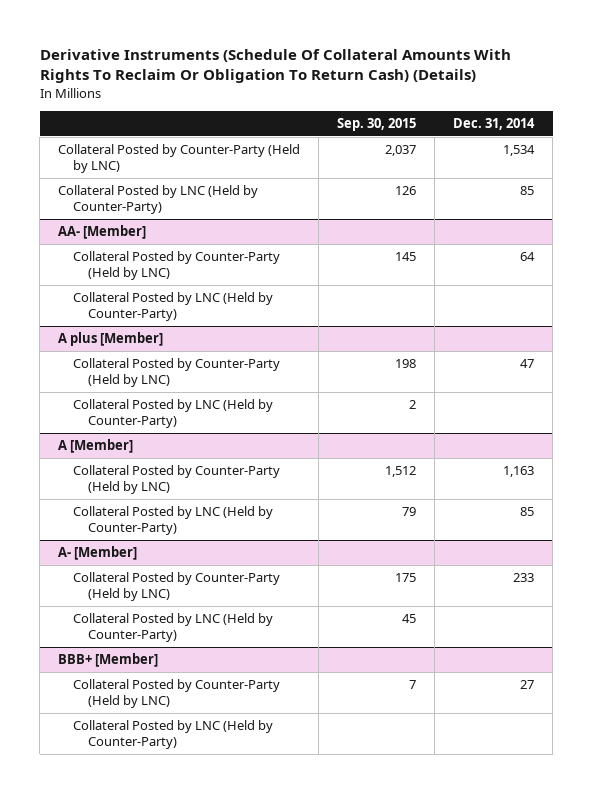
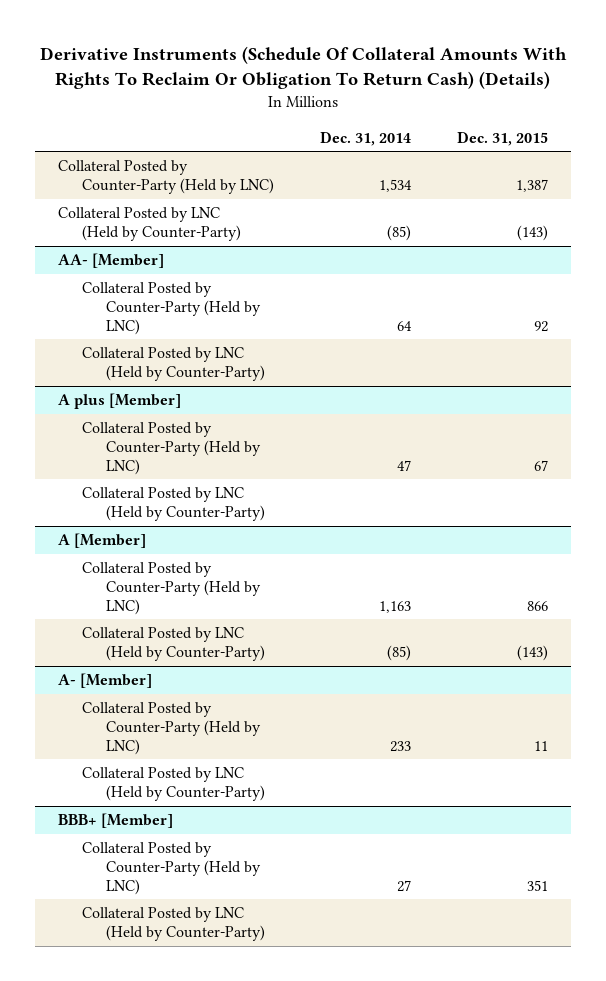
[337,117,417,131] Sep. 30, 2015 -> none
none -> [456,130,548,146] Dec. 31, 2015
[520,186,535,196] 85 -> [386,224,411,241] (85)
[520,507,535,517] 85 -> [386,644,411,661] (85)

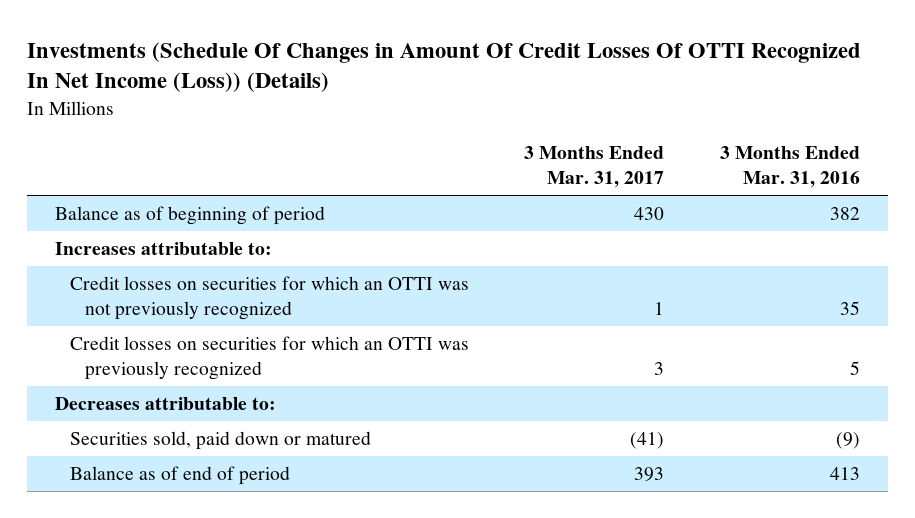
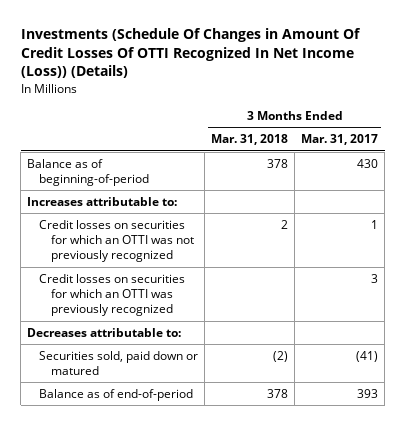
[719,145,860,189] 3 Months Ended Mar. 31, 2016 -> none
none -> [211,134,289,146] Mar. 31, 2018
[55,205,326,225] Balance as of beginning of period -> [27,158,150,187] Balance as of beginning-of-period
[69,465,290,485] Balance as of end of period -> [39,388,194,401] Balance as of end-of-period

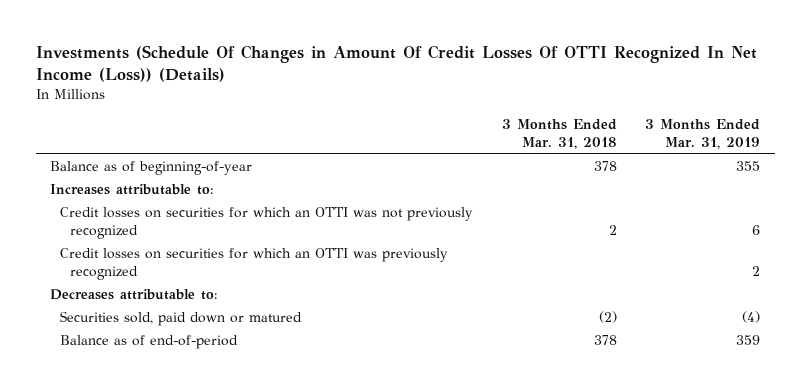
[301,134,379,146] Mar. 31, 2017 -> none
none -> [645,119,761,150] 3 Months Ended Mar. 31, 2019
[27,158,150,187] Balance as of beginning-of-period -> [49,161,252,176] Balance as of beginning-of-year

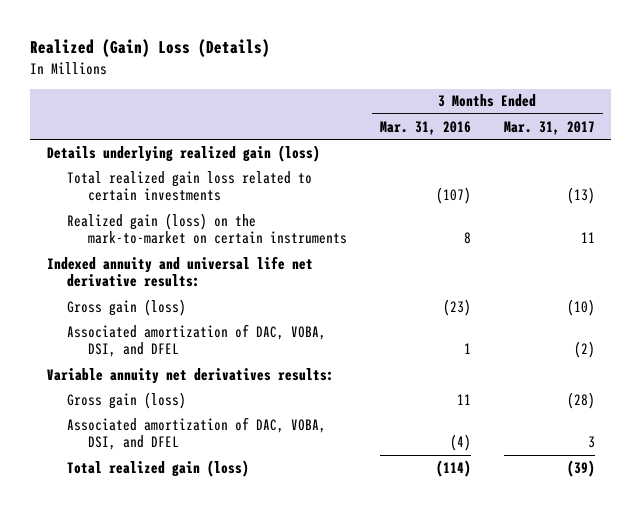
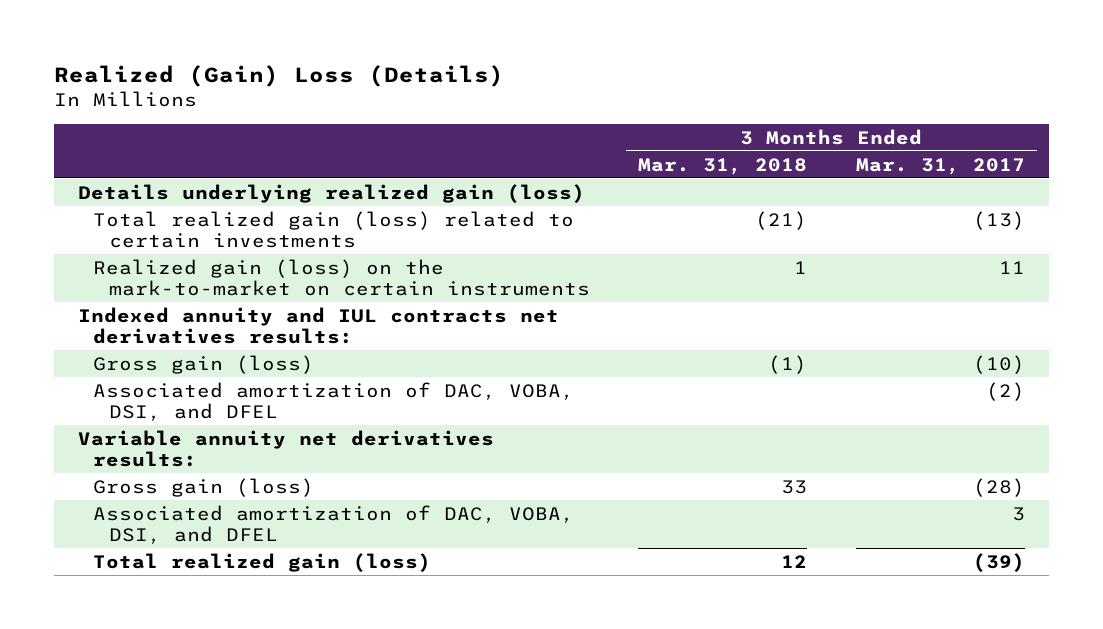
[379,120,471,135] Mar. 31, 2016 -> none
none -> [638,157,808,175] Mar. 31, 2018
[67,170,313,202] Total realized gain loss related to certain investments -> [93,210,575,249] Total realized gain (loss) related to certain investments
[46,255,313,288] Indexed annuity and universal life net derivative results: -> [77,306,559,345] Indexed annuity and IUL contracts net derivatives results:

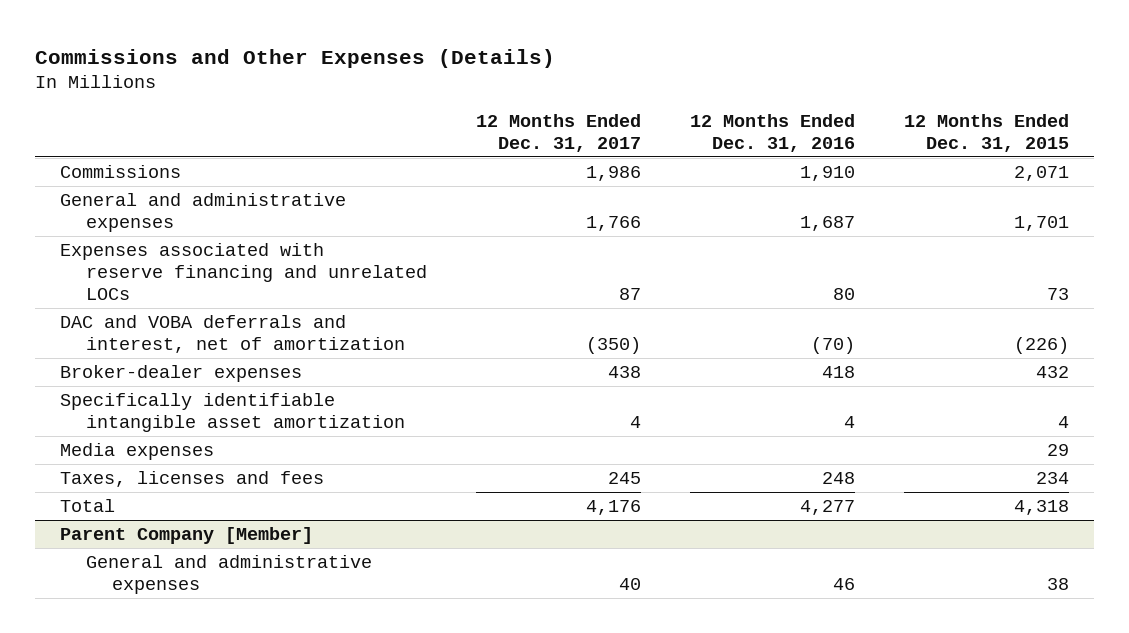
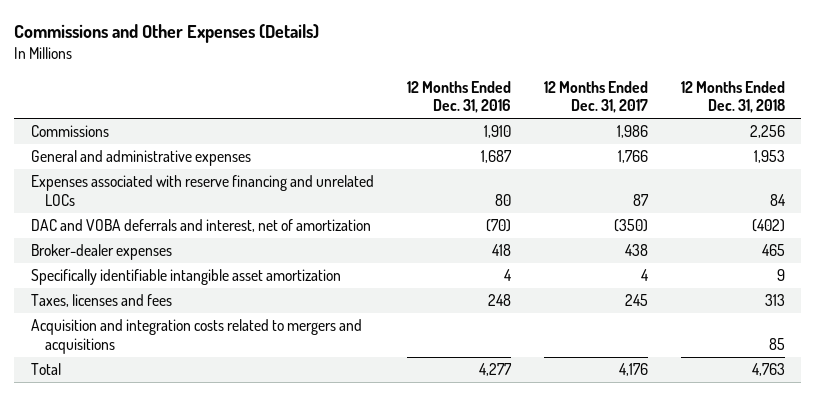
[904,113,1070,152] 12 Months Ended Dec. 31, 2015 -> none
none -> [680,80,785,114] 12 Months Ended Dec. 31, 2018
[59,443,214,461] Media expenses -> none
none -> [30,319,362,354] Acquisition and integration costs related to mergers and acquisitions
[59,527,313,545] Parent Company [Member] -> none
[85,555,372,595] General and administrative expenses -> none

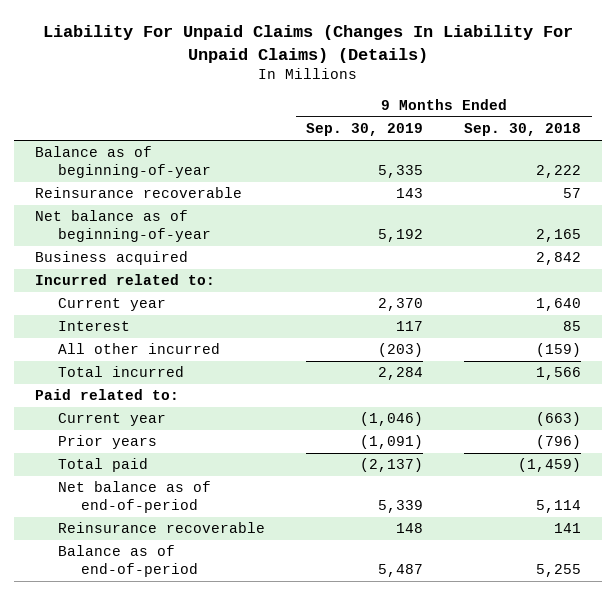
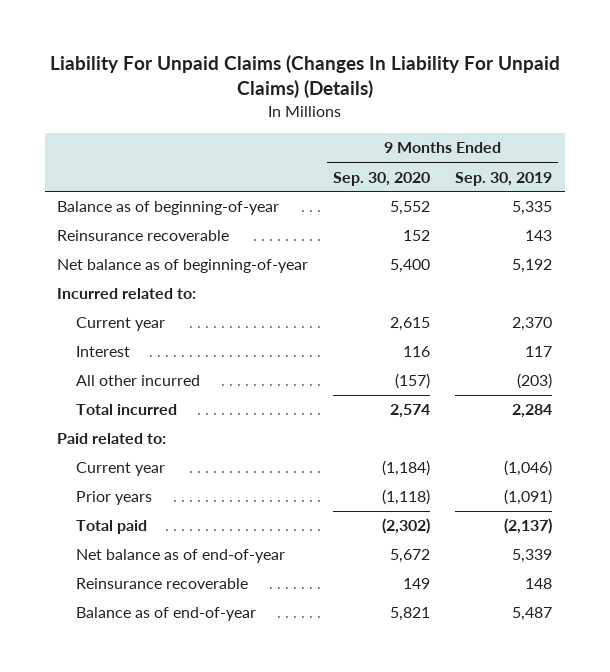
[464,123,582,137] Sep. 30, 2018 -> none
none -> [333,171,431,186] Sep. 30, 2020
[34,251,188,266] Business acquired -> none
[57,481,211,514] Net balance as of end-of-period -> [75,549,285,564] Net balance as of end-of-year
[57,545,198,578] Balance as of end-of-period -> [75,607,256,622] Balance as of end-of-year

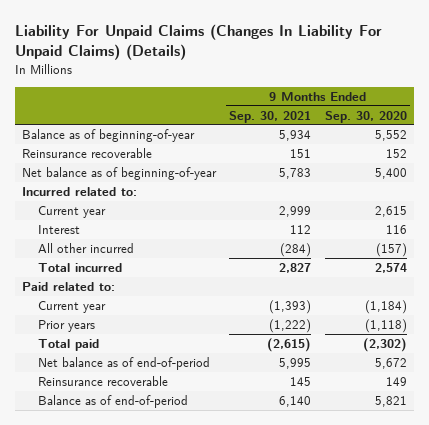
[455,171,553,186] Sep. 30, 2019 -> none
none -> [229,110,312,123] Sep. 30, 2021
[75,549,285,564] Net balance as of end-of-year -> [38,356,211,370] Net balance as of end-of-period
[75,607,256,622] Balance as of end-of-year -> [38,394,189,408] Balance as of end-of-period

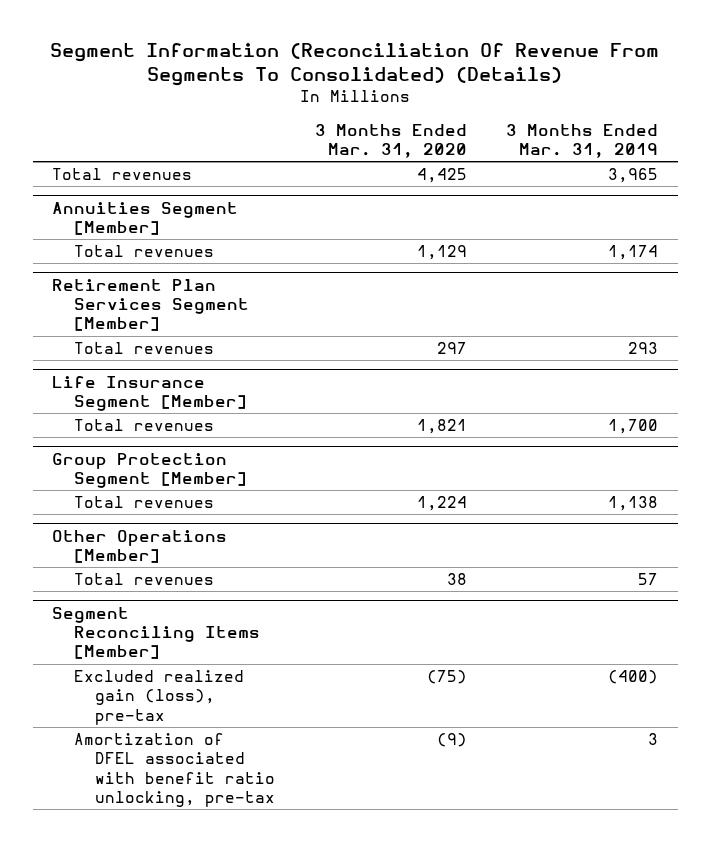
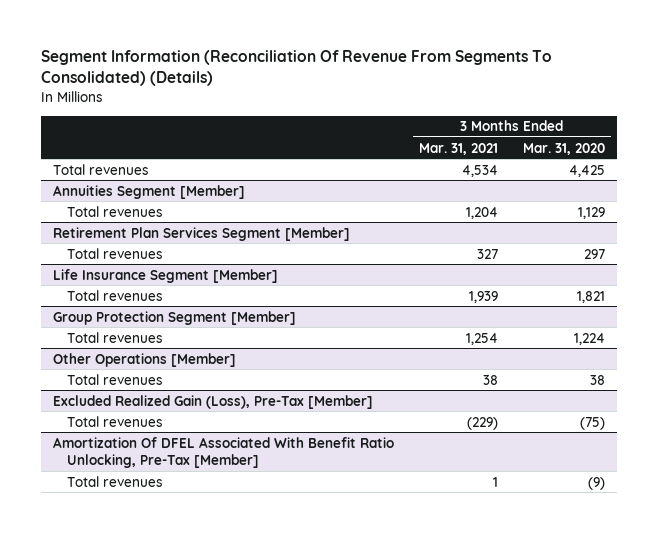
[505,123,658,159] 3 Months Ended Mar. 31, 2019 -> none
none -> [419,142,499,155] Mar. 31, 2021
[52,606,260,660] Segment Reconciling Items [Member] -> none
[73,670,244,725] Excluded realized gain (loss), pre-tax -> none
[73,733,276,807] Amortization of DFEL associated with benefit ratio unlocking, pre-tax -> none
none -> [53,394,374,409] Excluded Realized Gain (Loss), Pre-Tax [Member]
none -> [67,415,163,427] Total revenues
none -> [53,436,395,469] Amortization Of DFEL Associated With Benefit Ratio Unlocking, Pre-Tax [Member]
none -> [67,475,163,487] Total revenues

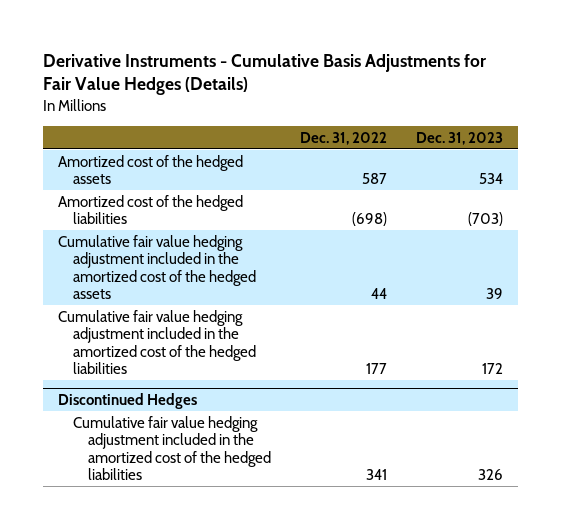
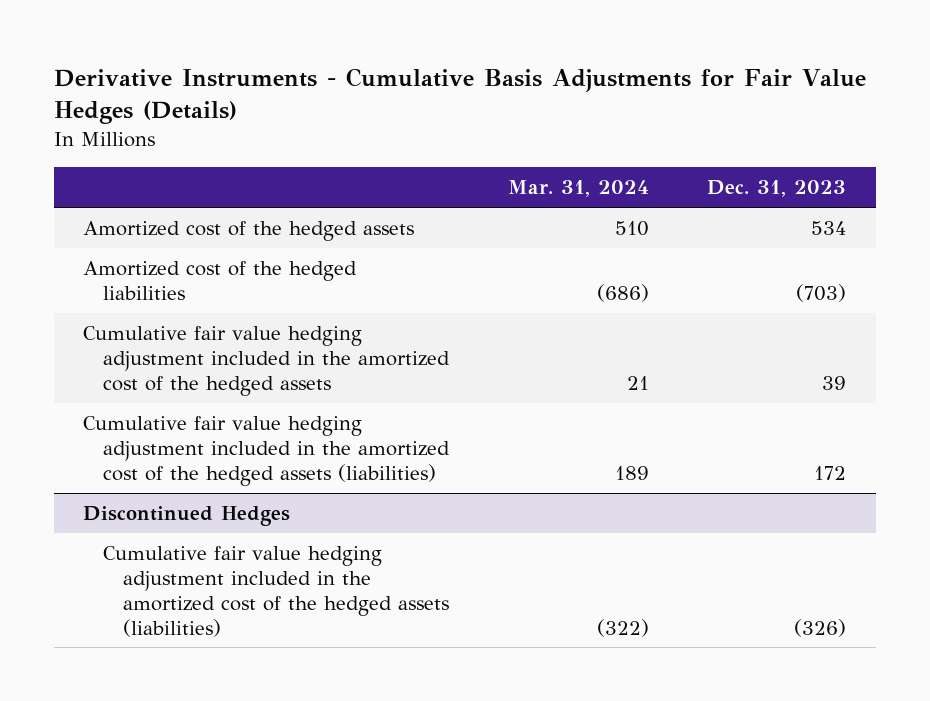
[300,131,388,145] Dec. 31, 2022 -> none
none -> [507,180,649,198] Mar. 31, 2024
[57,309,256,375] Cumulative fair value hedging adjustment included in the amortized cost of the hedged liabilities -> [83,416,451,486] Cumulative fair value hedging adjustment included in the amortized cost of the hedged assets (liabilities)
[72,415,271,481] Cumulative fair value hedging adjustment included in the amortized cost of the hedged liabilities -> [103,546,450,637] Cumulative fair value hedging adjustment included in the amortized cost of the hedged assets (liabilities)
[478,469,504,481] 326 -> [794,618,847,637] (326)

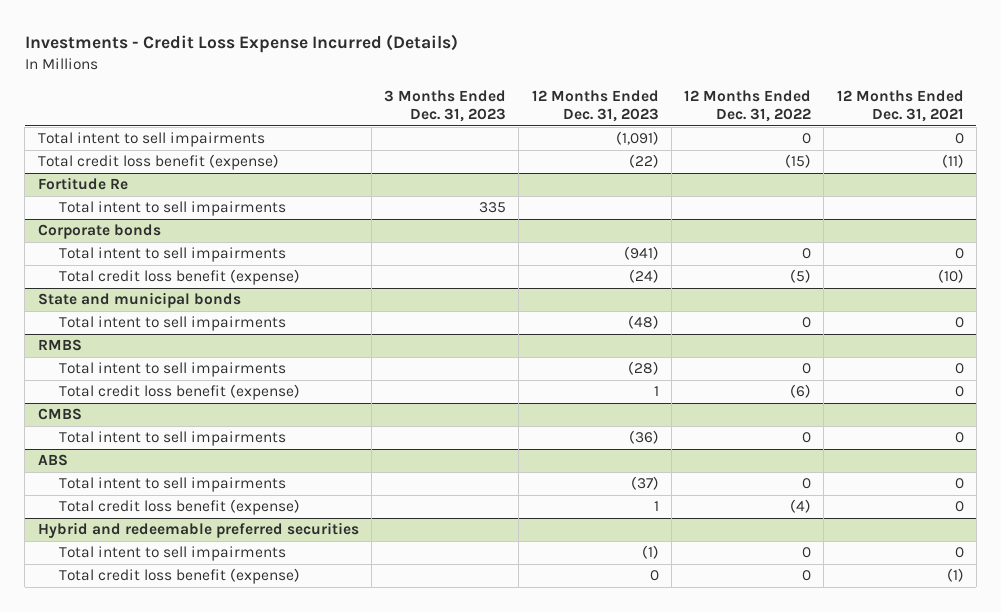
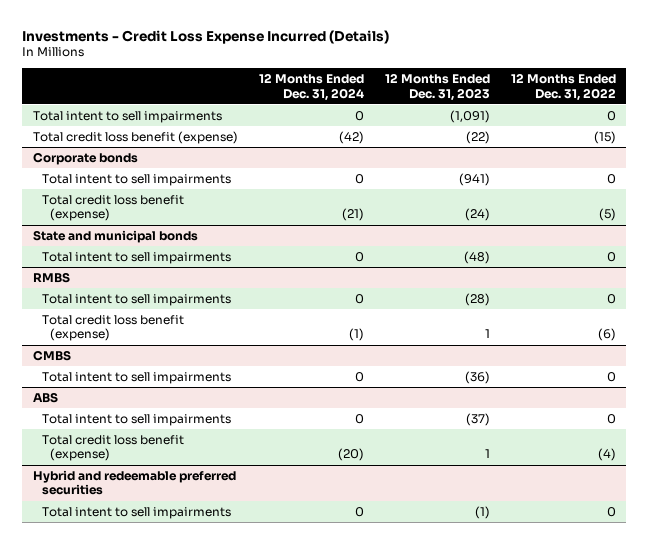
[384,89,507,123] 3 Months Ended Dec. 31, 2023 -> none
[836,89,964,123] 12 Months Ended Dec. 31, 2021 -> none
none -> [258,73,364,101] 12 Months Ended Dec. 31, 2024
[37,177,128,191] Fortitude Re -> none
[59,201,287,217] Total intent to sell impairments -> none
[59,568,301,585] Total credit loss benefit (expense) -> none

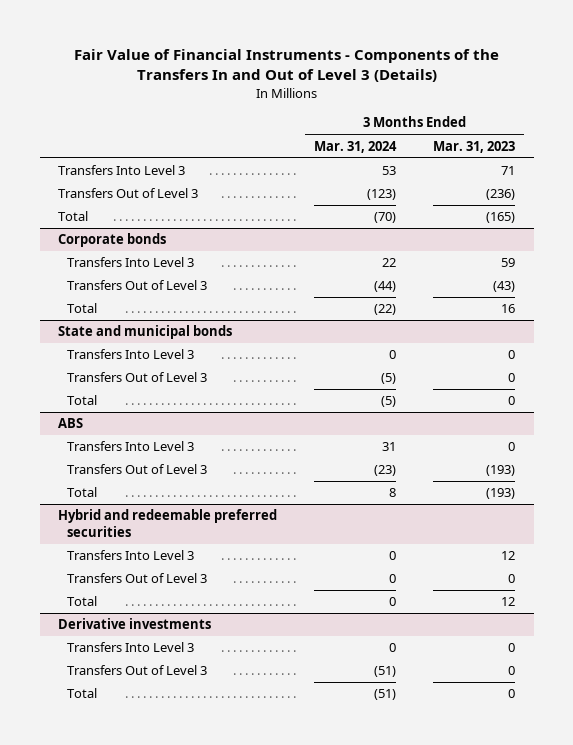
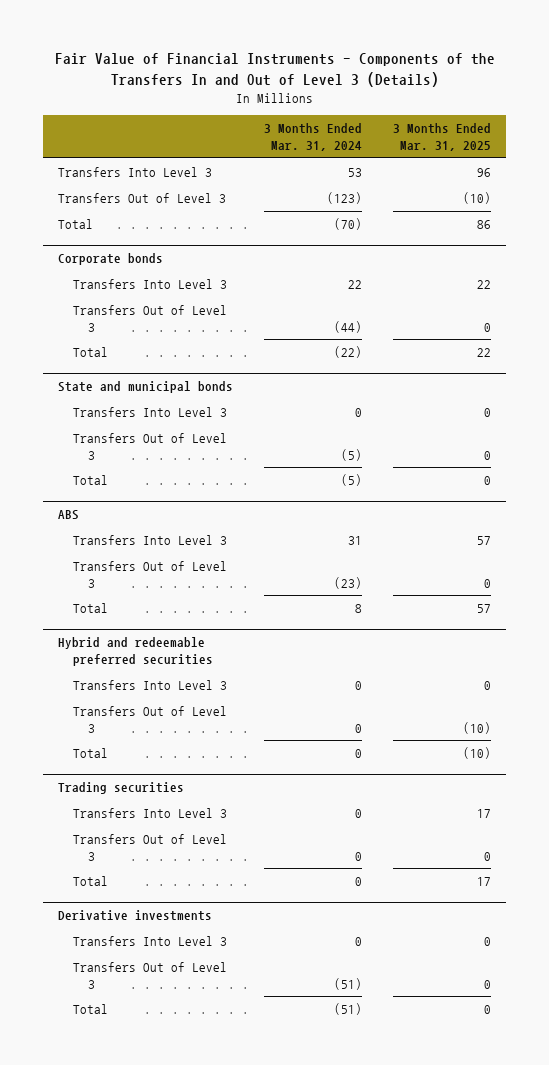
[433,140,516,153] Mar. 31, 2023 -> none
none -> [392,123,491,151] 3 Months Ended Mar. 31, 2025
none -> [58,782,185,795] Trading securities
none -> [73,808,228,819] Transfers Into Level 3
none -> [73,834,228,861] Transfers Out of Level 3
none -> [73,876,109,887] Total

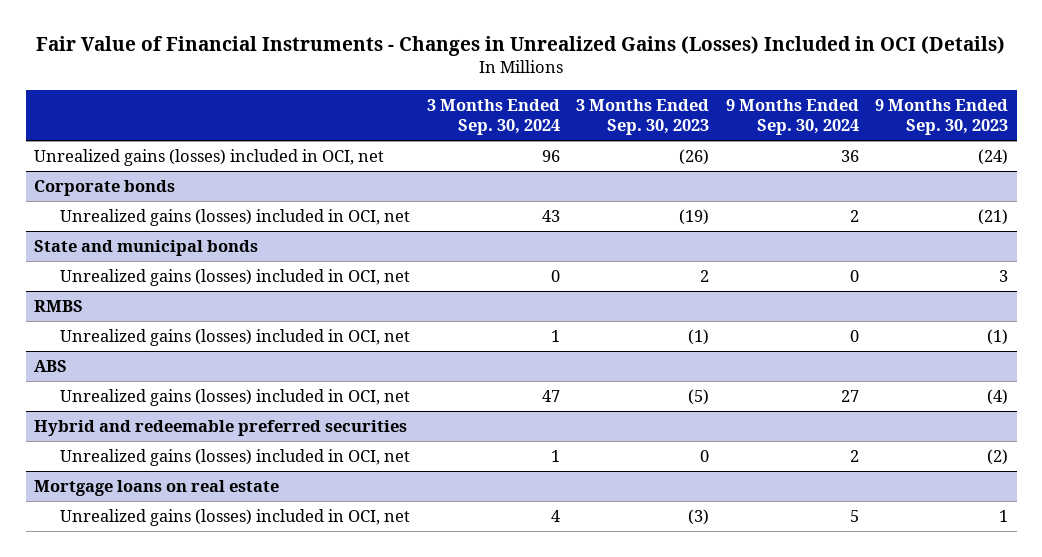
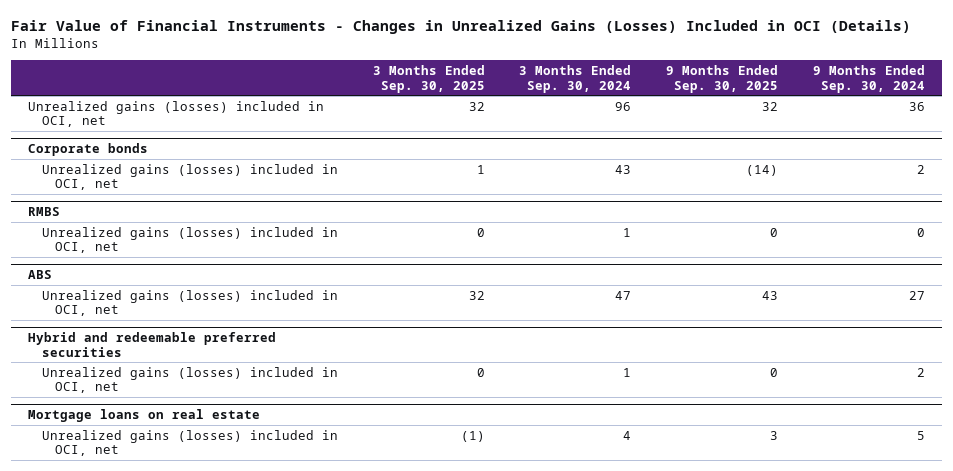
[576,98,710,136] 3 Months Ended Sep. 30, 2023 -> none
[875,98,1009,136] 9 Months Ended Sep. 30, 2023 -> none
none -> [372,65,485,93] 3 Months Ended Sep. 30, 2025
none -> [665,65,778,93] 9 Months Ended Sep. 30, 2025
[33,240,258,257] State and municipal bonds -> none
[60,269,411,287] Unrealized gains (losses) included in OCI, net -> none

